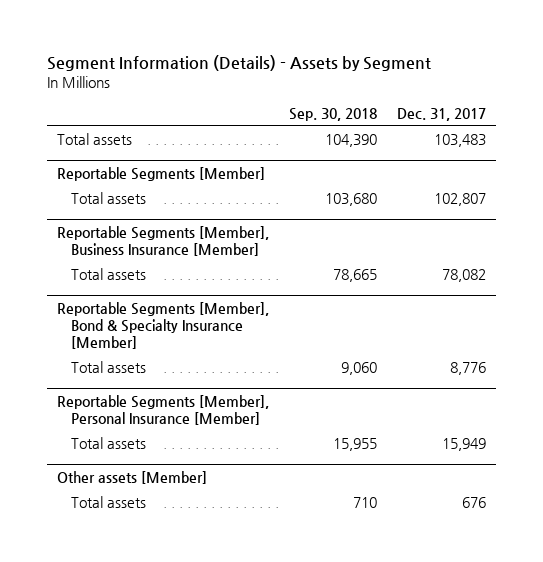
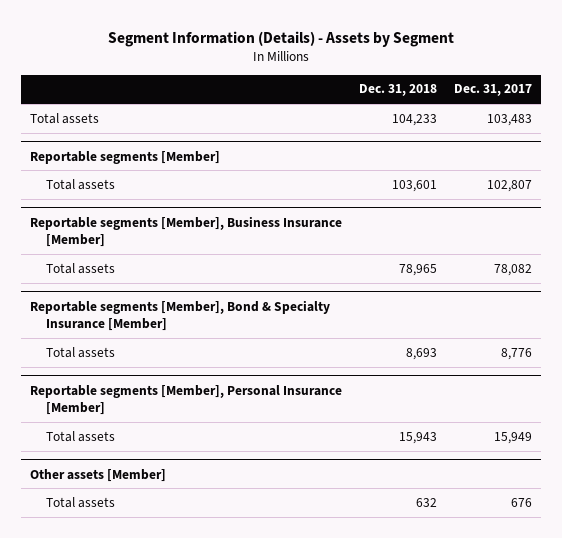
[288,108,377,122] Sep. 30, 2018 -> none
none -> [359,84,438,97] Dec. 31, 2018
[56,166,265,181] Reportable Segments [Member] -> [29,150,220,164] Reportable segments [Member]
[56,225,269,256] Reportable Segments [Member], Business Insurance [Member] -> [29,215,342,248] Reportable segments [Member], Business Insurance [Member]
[56,301,269,349] Reportable Segments [Member], Bond & Specialty Insurance [Member] -> [29,299,330,332] Reportable segments [Member], Bond & Specialty Insurance [Member]
[56,394,269,425] Reportable Segments [Member], Personal Insurance [Member] -> [29,384,342,416] Reportable segments [Member], Personal Insurance [Member]

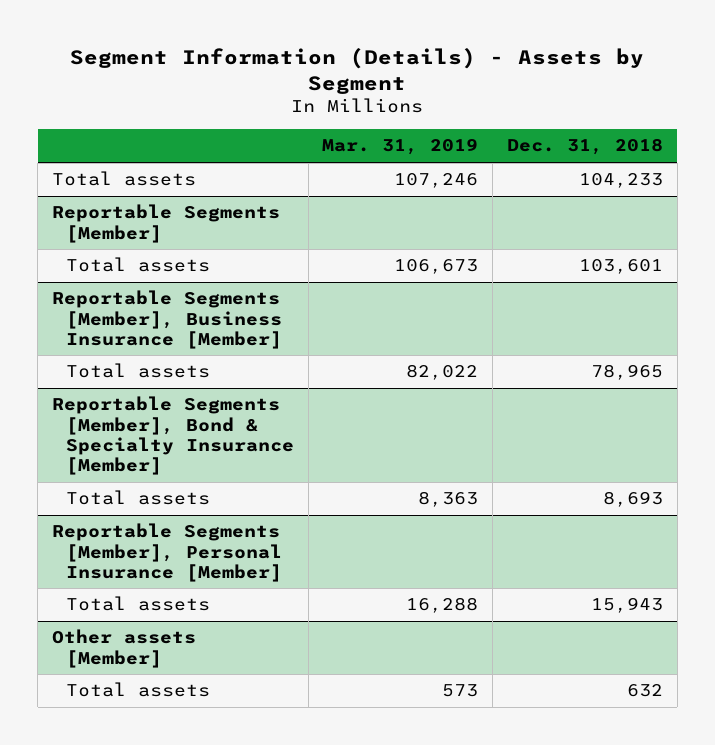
[454,84,533,97] Dec. 31, 2017 -> none
none -> [322,138,479,156] Mar. 31, 2019
[29,150,220,164] Reportable segments [Member] -> [51,204,280,243] Reportable Segments [Member]
[29,215,342,248] Reportable segments [Member], Business Insurance [Member] -> [51,290,282,349] Reportable Segments [Member], Business Insurance [Member]
[29,299,330,332] Reportable segments [Member], Bond & Specialty Insurance [Member] -> [51,396,294,476] Reportable Segments [Member], Bond & Specialty Insurance [Member]
[29,384,342,416] Reportable segments [Member], Personal Insurance [Member] -> [51,523,282,582] Reportable Segments [Member], Personal Insurance [Member]

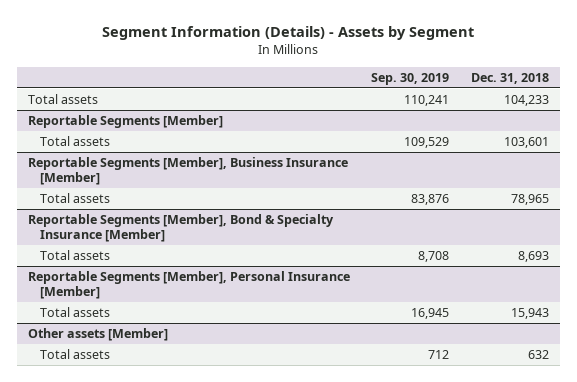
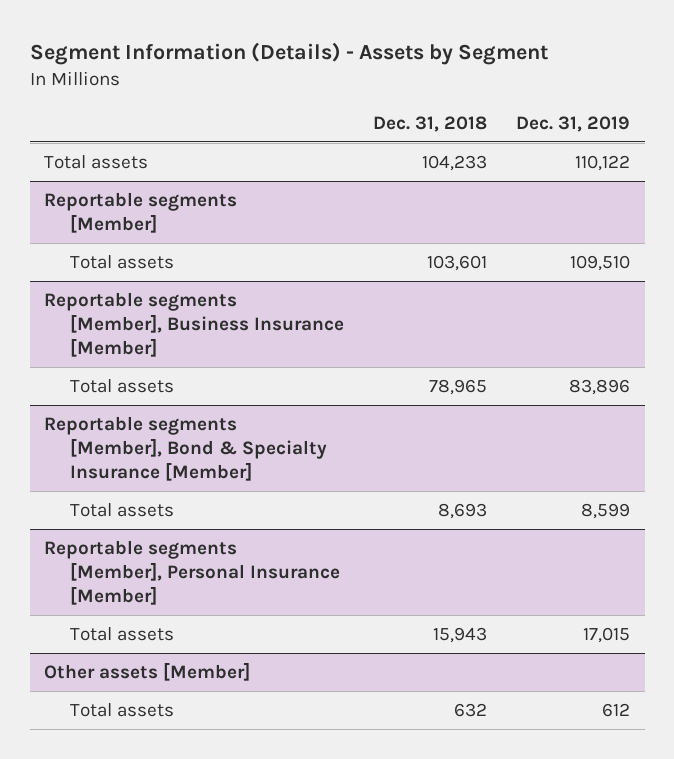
[371,72,450,85] Sep. 30, 2019 -> none
none -> [515,115,630,132] Dec. 31, 2019
[27,115,223,129] Reportable Segments [Member] -> [44,192,238,234] Reportable segments [Member]
[27,157,348,185] Reportable Segments [Member], Business Insurance [Member] -> [44,292,344,358] Reportable segments [Member], Business Insurance [Member]
[27,214,334,242] Reportable Segments [Member], Bond & Specialty Insurance [Member] -> [44,416,327,482] Reportable segments [Member], Bond & Specialty Insurance [Member]
[27,271,350,299] Reportable Segments [Member], Personal Insurance [Member] -> [44,540,340,606] Reportable segments [Member], Personal Insurance [Member]

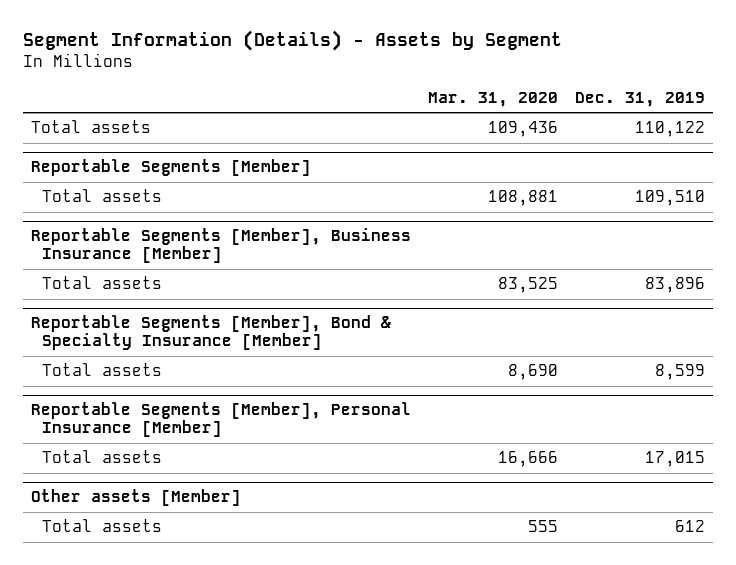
[372,115,487,132] Dec. 31, 2018 -> none
none -> [427,91,558,107] Mar. 31, 2020
[44,192,238,234] Reportable segments [Member] -> [30,159,311,177] Reportable Segments [Member]
[44,292,344,358] Reportable segments [Member], Business Insurance [Member] -> [30,228,411,264] Reportable Segments [Member], Business Insurance [Member]
[44,416,327,482] Reportable segments [Member], Bond & Specialty Insurance [Member] -> [30,315,391,351] Reportable Segments [Member], Bond & Specialty Insurance [Member]
[44,540,340,606] Reportable segments [Member], Personal Insurance [Member] -> [30,402,411,438] Reportable Segments [Member], Personal Insurance [Member]

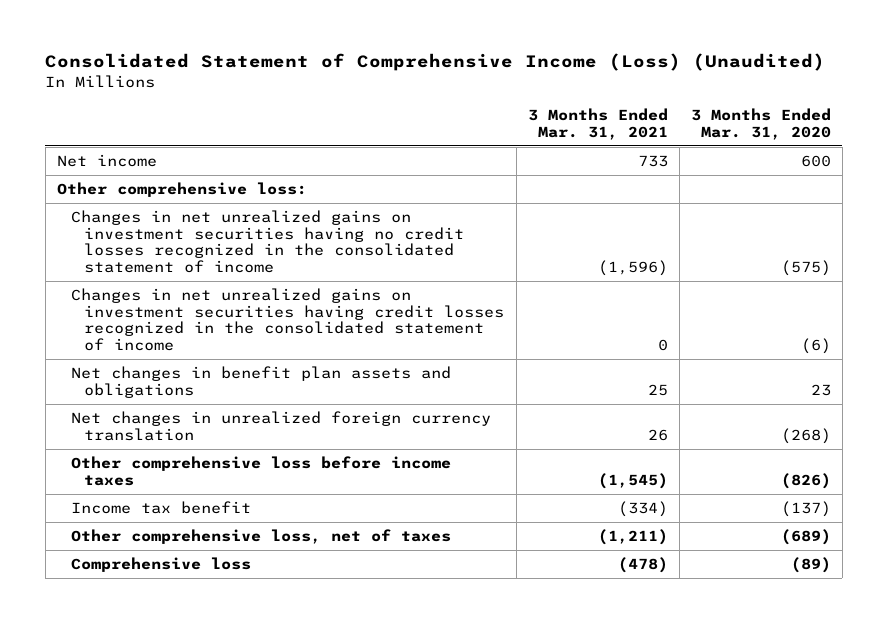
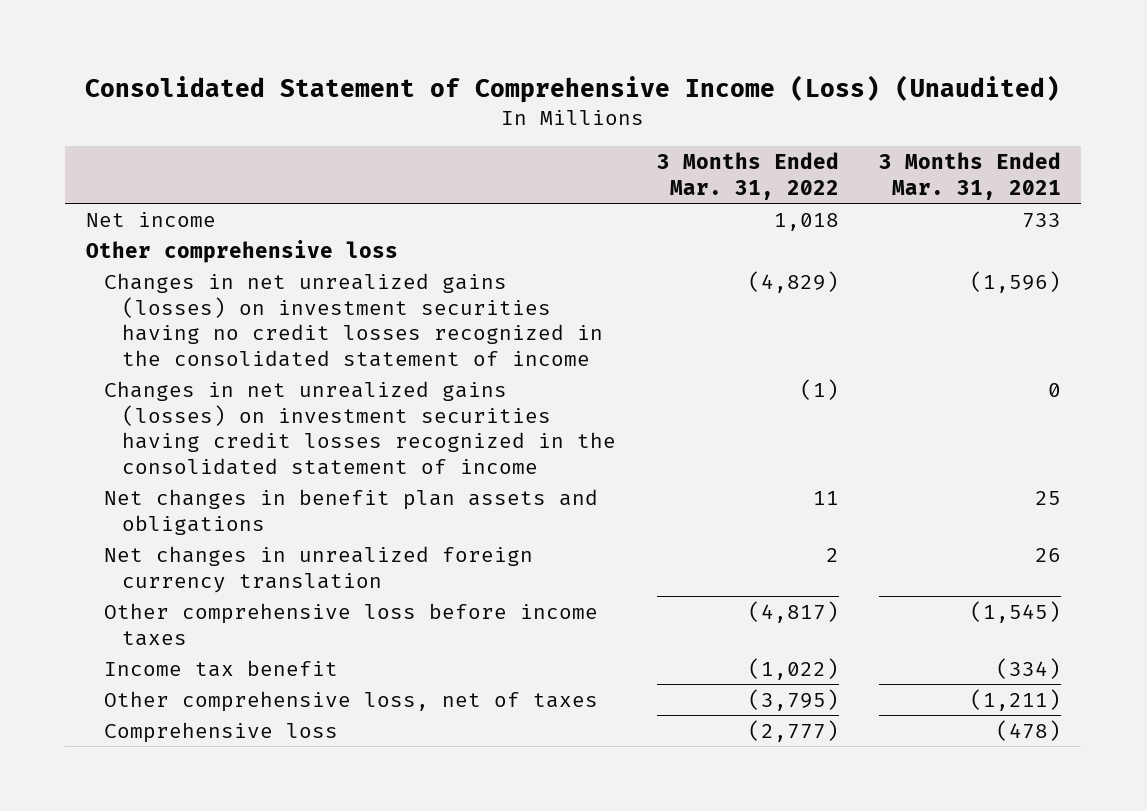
[690,108,831,141] 3 Months Ended Mar. 31, 2020 -> none
none -> [656,152,839,200] 3 Months Ended Mar. 31, 2022
[56,181,307,197] Other comprehensive loss: -> [85,239,398,263] Other comprehensive loss
[70,209,465,274] Changes in net unrealized gains on investment securities having no credit losses recognized in the consolidated statement of income -> [103,272,604,367] Changes in net unrealized gains (losses) on investment securities having no credit losses recognized in the consolidated statement of income
[70,287,505,352] Changes in net unrealized gains on investment securities having credit losses recognized in the consolidated statement of income -> [103,380,617,475] Changes in net unrealized gains (losses) on investment securities having credit losses recognized in the consolidated statement of income

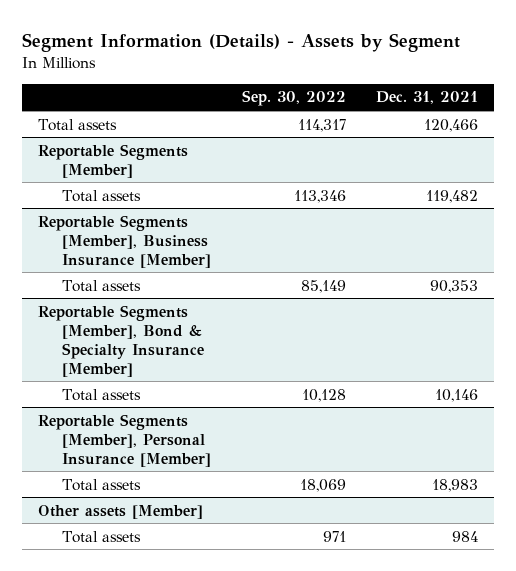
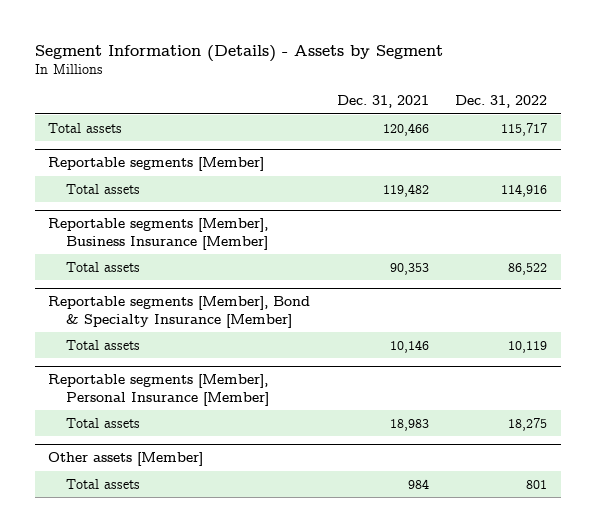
[241,90,346,107] Sep. 30, 2022 -> none
none -> [455,95,548,109] Dec. 31, 2022
[37,143,188,178] Reportable Segments [Member] -> [48,157,265,172] Reportable segments [Member]
[37,214,212,268] Reportable Segments [Member], Business Insurance [Member] -> [48,218,269,250] Reportable segments [Member], Business Insurance [Member]
[37,304,205,377] Reportable Segments [Member], Bond & Specialty Insurance [Member] -> [48,296,311,328] Reportable segments [Member], Bond & Specialty Insurance [Member]
[37,413,212,467] Reportable Segments [Member], Personal Insurance [Member] -> [48,374,269,406] Reportable segments [Member], Personal Insurance [Member]

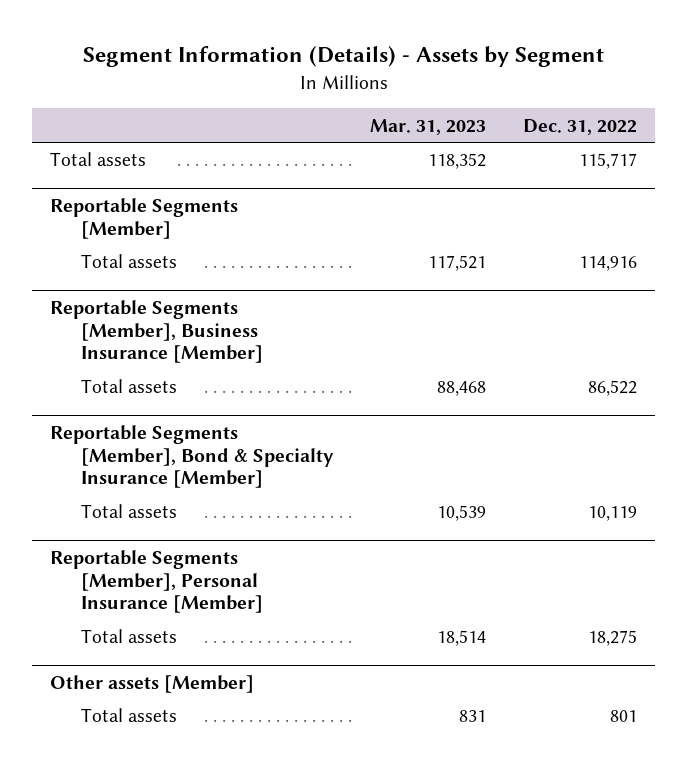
[336,95,429,109] Dec. 31, 2021 -> none
none -> [370,118,487,135] Mar. 31, 2023
[48,157,265,172] Reportable segments [Member] -> [50,197,239,239] Reportable Segments [Member]
[48,218,269,250] Reportable segments [Member], Business Insurance [Member] -> [50,299,263,364] Reportable Segments [Member], Business Insurance [Member]
[48,296,311,328] Reportable segments [Member], Bond & Specialty Insurance [Member] -> [50,424,334,489] Reportable Segments [Member], Bond & Specialty Insurance [Member]
[48,374,269,406] Reportable segments [Member], Personal Insurance [Member] -> [50,549,263,614] Reportable Segments [Member], Personal Insurance [Member]

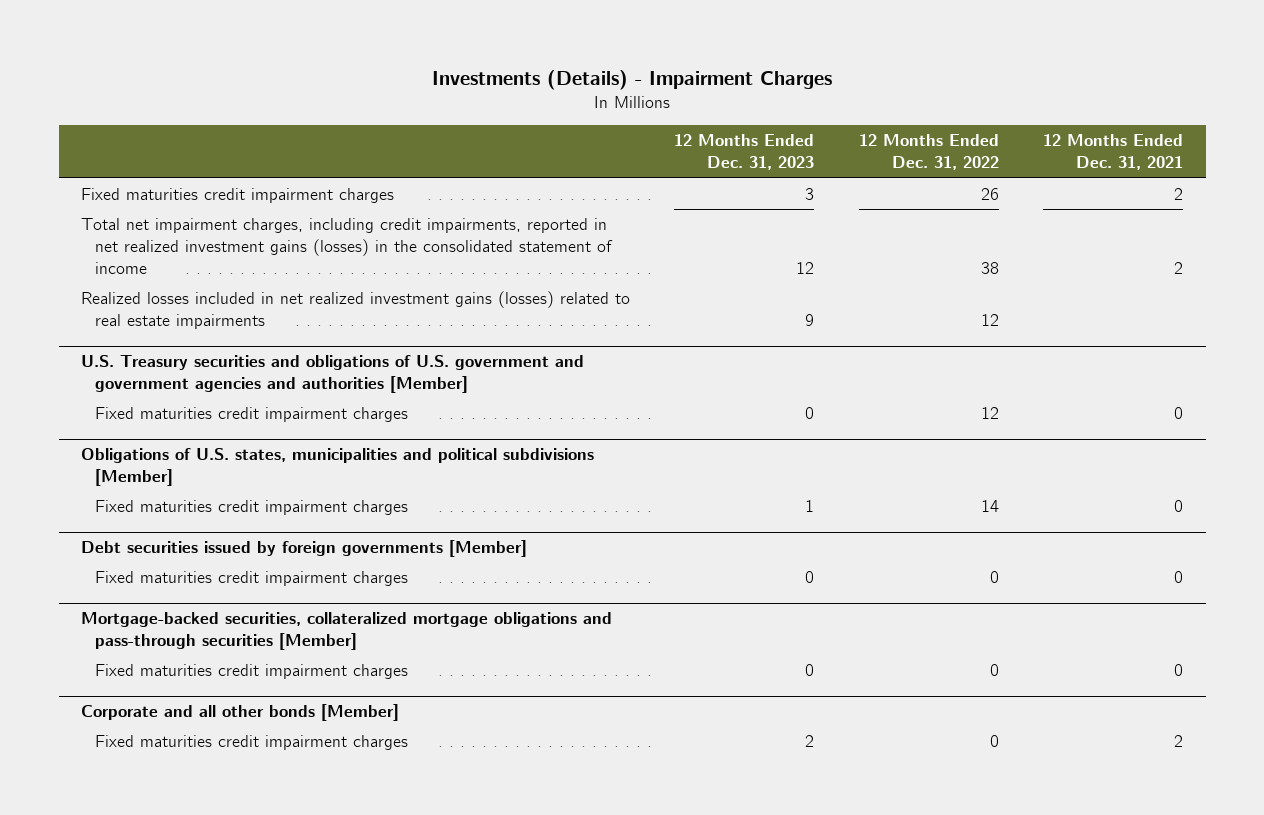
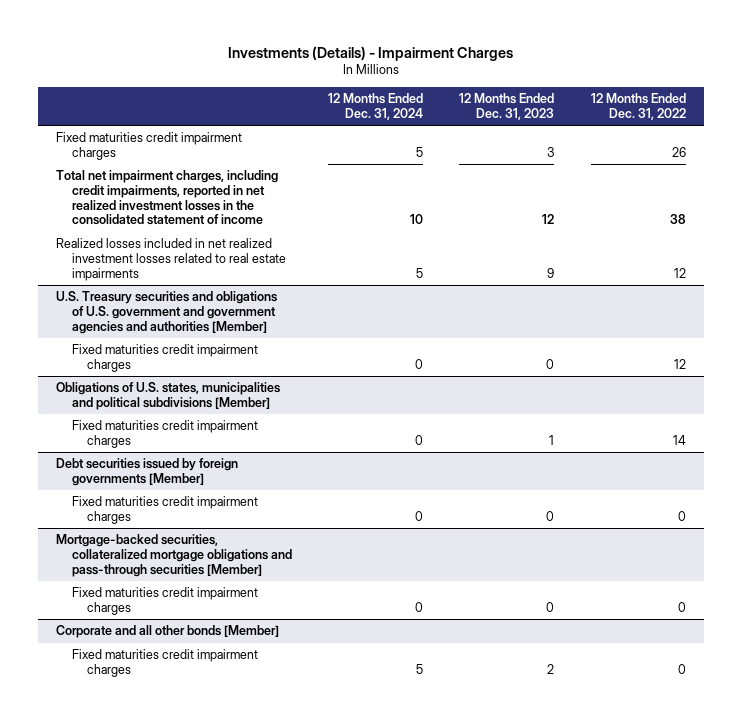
[1043,134,1184,171] 12 Months Ended Dec. 31, 2021 -> none
none -> [327,93,423,121] 12 Months Ended Dec. 31, 2024
[80,217,613,275] Total net impairment charges, including credit impairments, reported in net realized investment gains (losses) in the consolidated statement of income -> [56,170,279,226] Total net impairment charges, including credit impairments, reported in net realized investment losses in the consolidated statement of income
[80,290,630,330] Realized losses included in net realized investment gains (losses) related to real estate impairments -> [56,238,286,281] Realized losses included in net realized investment losses related to real estate impairments

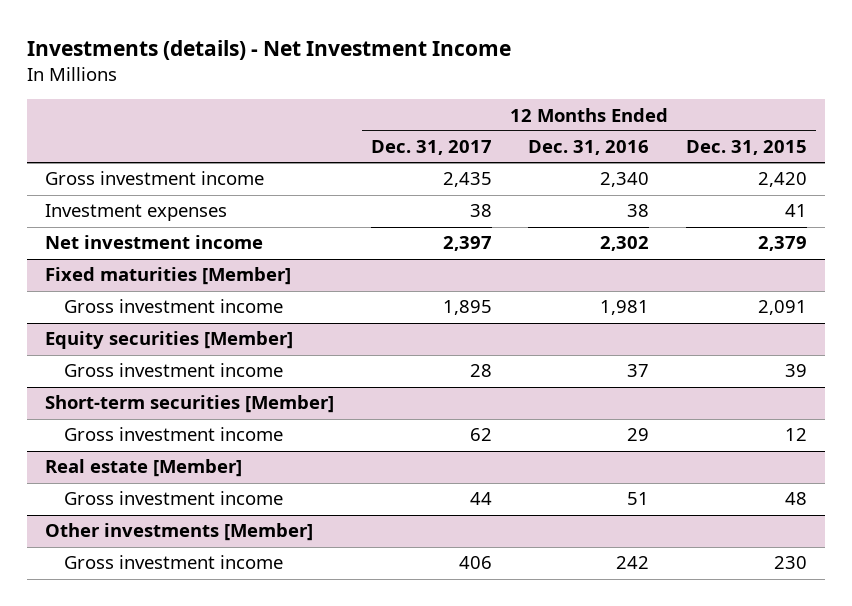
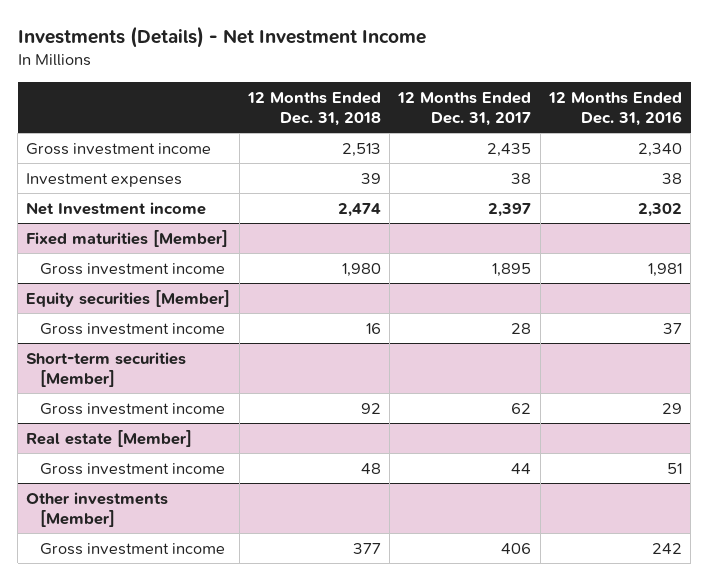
[27,39,512,60] Investments (details) - Net Investment Income -> [17,26,426,49] Investments (Details) - Net Investment Income
[685,140,807,156] Dec. 31, 2015 -> none
none -> [246,91,381,126] 12 Months Ended Dec. 31, 2018
[45,235,264,250] Net investment income -> [26,201,207,215] Net Investment income

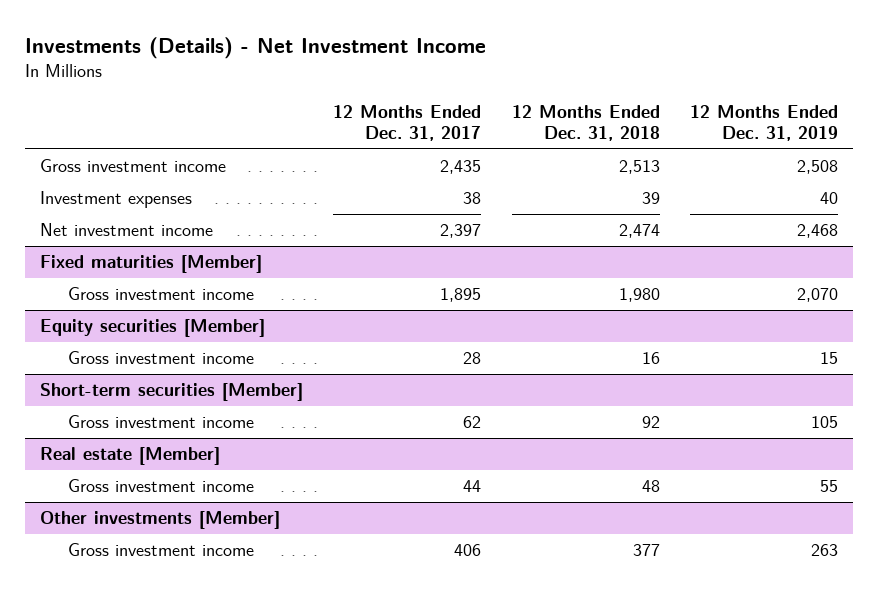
[547,91,682,126] 12 Months Ended Dec. 31, 2016 -> none
none -> [689,104,838,142] 12 Months Ended Dec. 31, 2019
[26,201,207,215] Net Investment income -> [40,223,214,237] Net investment income

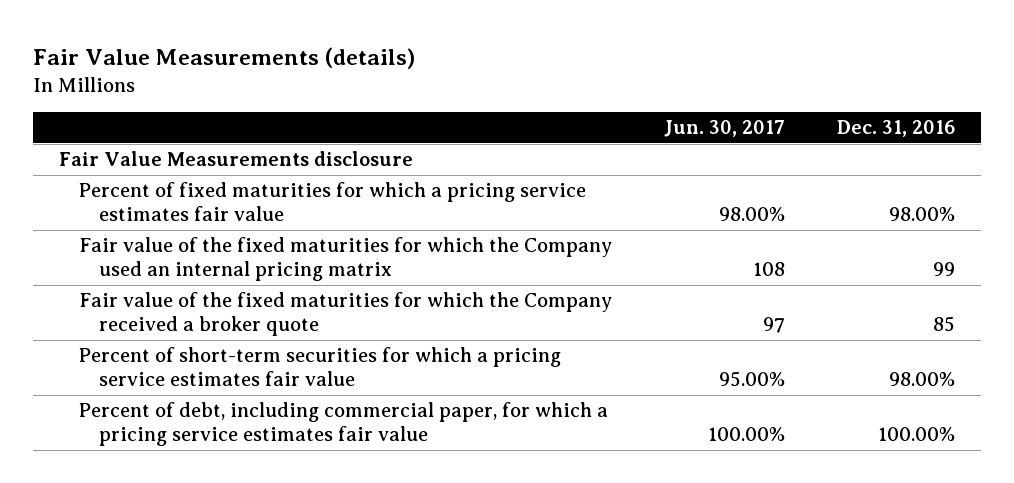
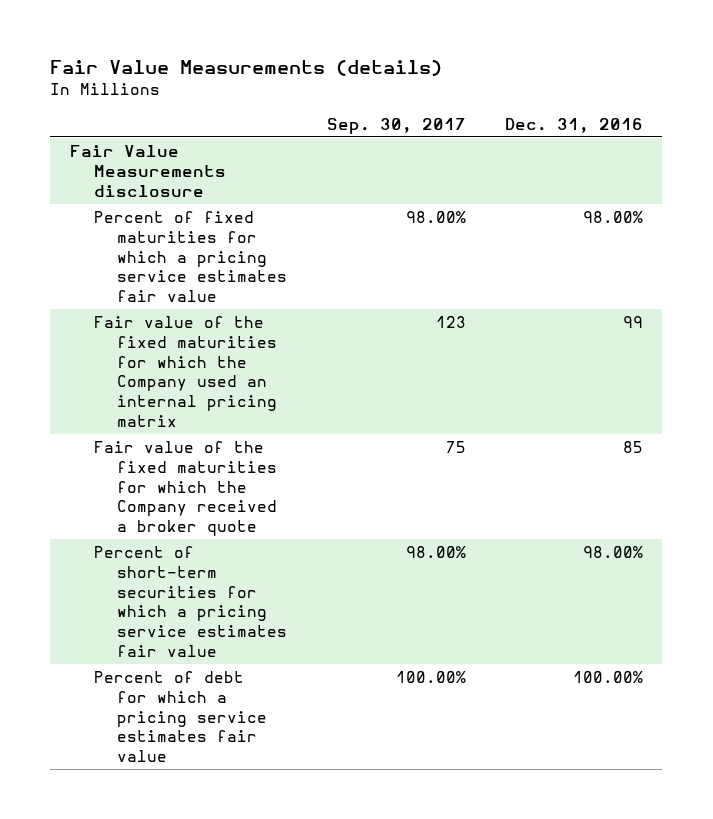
[663,120,785,138] Jun. 30, 2017 -> none
none -> [326,117,466,134] Sep. 30, 2017
[79,402,609,447] Percent of debt, including commercial paper, for which a pricing service estimates fair value -> [93,670,268,763] Percent of debt for which a pricing service estimates fair value

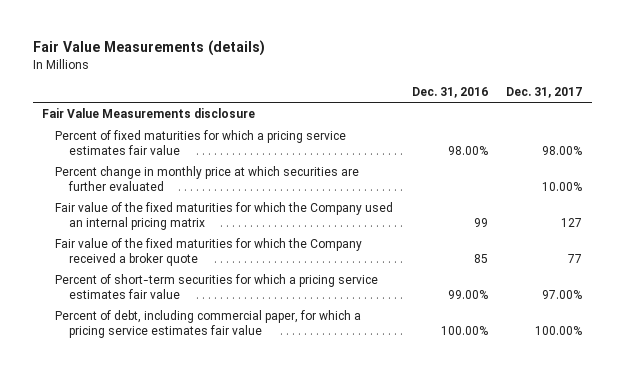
[326,117,466,134] Sep. 30, 2017 -> none
none -> [506,86,583,98] Dec. 31, 2017
none -> [55,166,360,191] Percent change in monthly price at which securities are further evaluated
[582,545,643,558] 98.00% -> [447,289,488,299] 99.00%
[93,670,268,763] Percent of debt for which a pricing service estimates fair value -> [55,310,362,338] Percent of debt, including commercial paper, for which a pricing service estimates fair value

